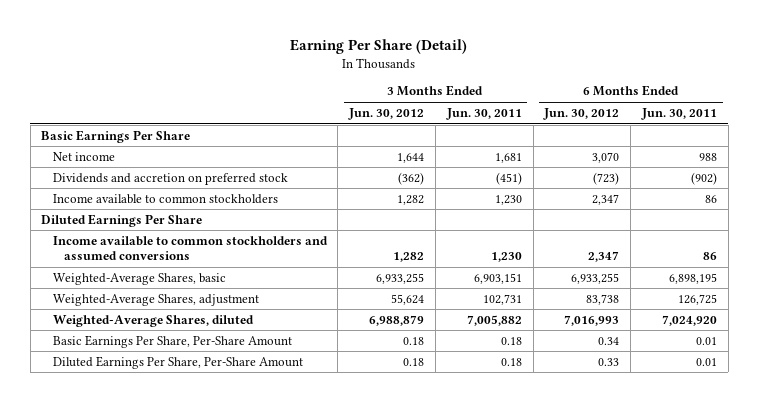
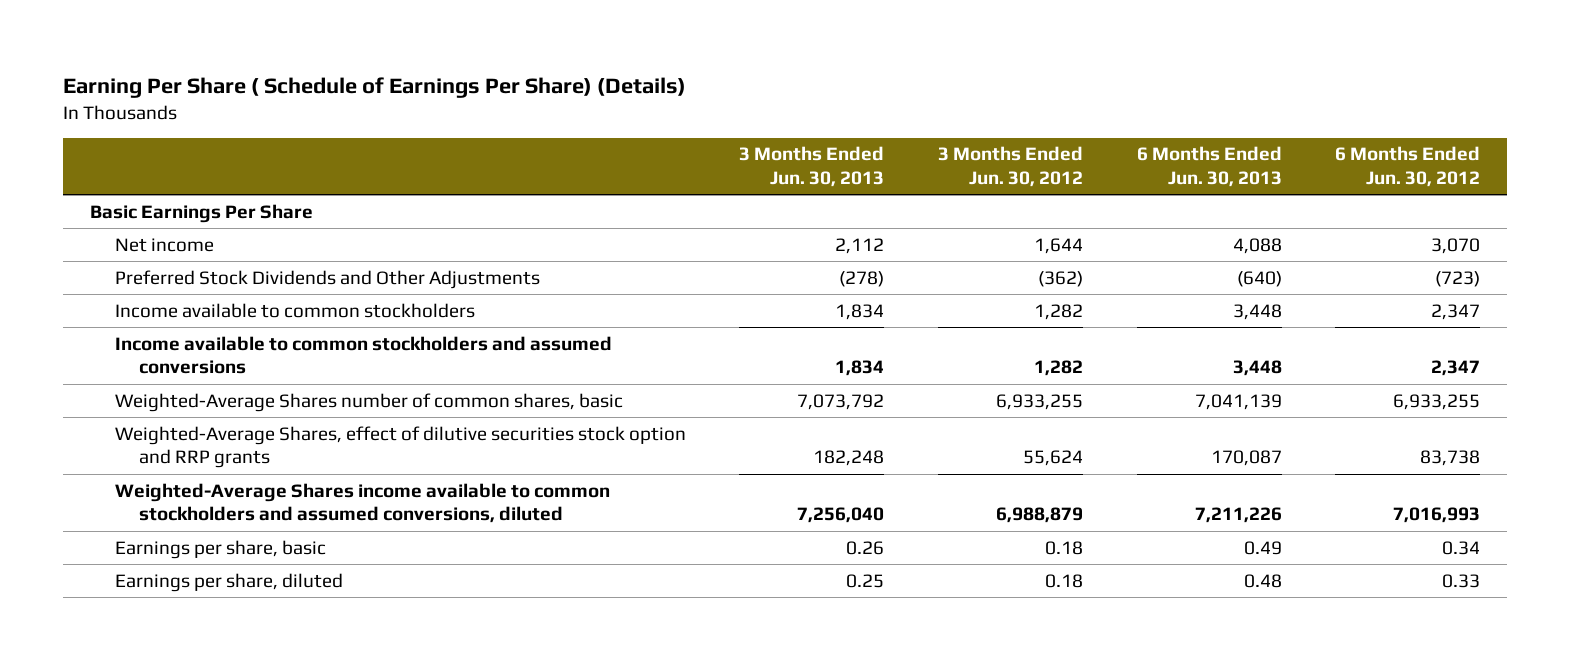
[290,39,468,55] Earning Per Share (Detail) -> [63,76,687,98] Earning Per Share ( Schedule of Earnings Per Share) (Details)
[445,107,522,120] Jun. 30, 2011 -> none
[640,107,717,120] Jun. 30, 2011 -> none
none -> [739,146,885,187] 3 Months Ended Jun. 30, 2013
none -> [1136,146,1282,187] 6 Months Ended Jun. 30, 2013
[52,172,288,185] Dividends and accretion on preferred stock -> [114,269,540,289] Preferred Stock Dividends and Other Adjustments
[41,213,203,227] Diluted Earnings Per Share -> none
[52,272,226,285] Weighted-Average Shares, basic -> [114,392,623,412] Weighted-Average Shares number of common shares, basic
[52,293,259,306] Weighted-Average Shares, adjustment -> [114,425,686,469] Weighted-Average Shares, effect of dilutive securities stock option and RRP grants
[52,314,254,327] Weighted-Average Shares, diluted -> [114,482,610,524] Weighted-Average Shares income available to common stockholders and assumed conversions, diluted
[52,334,292,348] Basic Earnings Per Share, Per-Share Amount -> [114,539,326,559] Earnings per share, basic
[52,355,303,369] Diluted Earnings Per Share, Per-Share Amount -> [114,572,343,592] Earnings per share, diluted

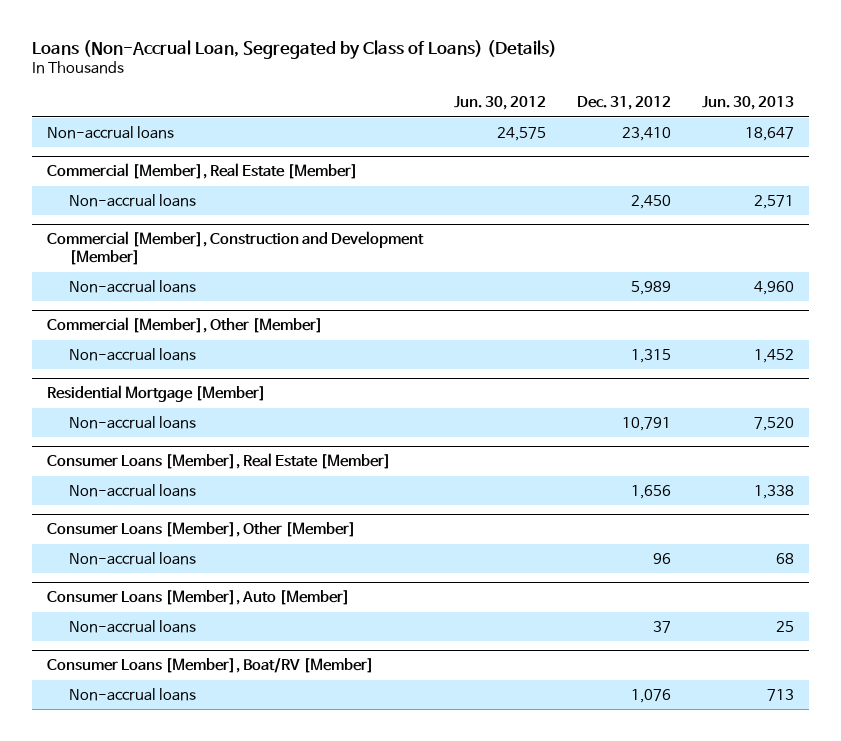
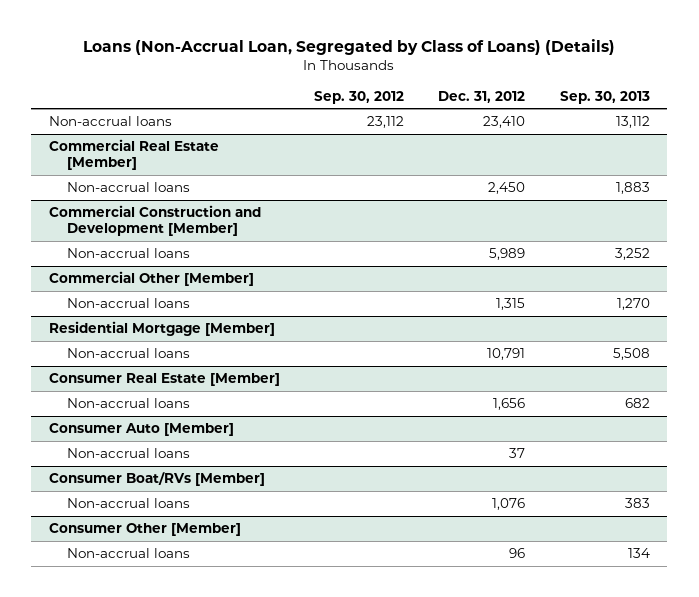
[453,96,546,111] Jun. 30, 2012 -> none
[701,96,794,111] Jun. 30, 2013 -> none
none -> [314,90,405,104] Sep. 30, 2012
none -> [559,90,650,104] Sep. 30, 2013
[47,163,359,180] Commercial [Member], Real Estate [Member] -> [48,138,219,171] Commercial Real Estate [Member]
[47,231,425,266] Commercial [Member], Construction and Development [Member] -> [48,204,261,237] Commercial Construction and Development [Member]
[47,317,324,334] Commercial [Member], Other [Member] -> [48,270,254,286] Commercial Other [Member]
[47,453,392,470] Consumer Loans [Member], Real Estate [Member] -> [48,372,280,386] Consumer Real Estate [Member]
[47,522,357,538] Consumer Loans [Member], Other [Member] -> none
[69,551,197,565] Non-accrual loans -> none
[47,590,351,606] Consumer Loans [Member], Auto [Member] -> [48,422,234,436] Consumer Auto [Member]
[47,658,375,674] Consumer Loans [Member], Boat/RV [Member] -> [48,471,265,486] Consumer Boat/RVs [Member]
none -> [48,522,241,536] Consumer Other [Member]
none -> [66,547,190,558] Non-accrual loans

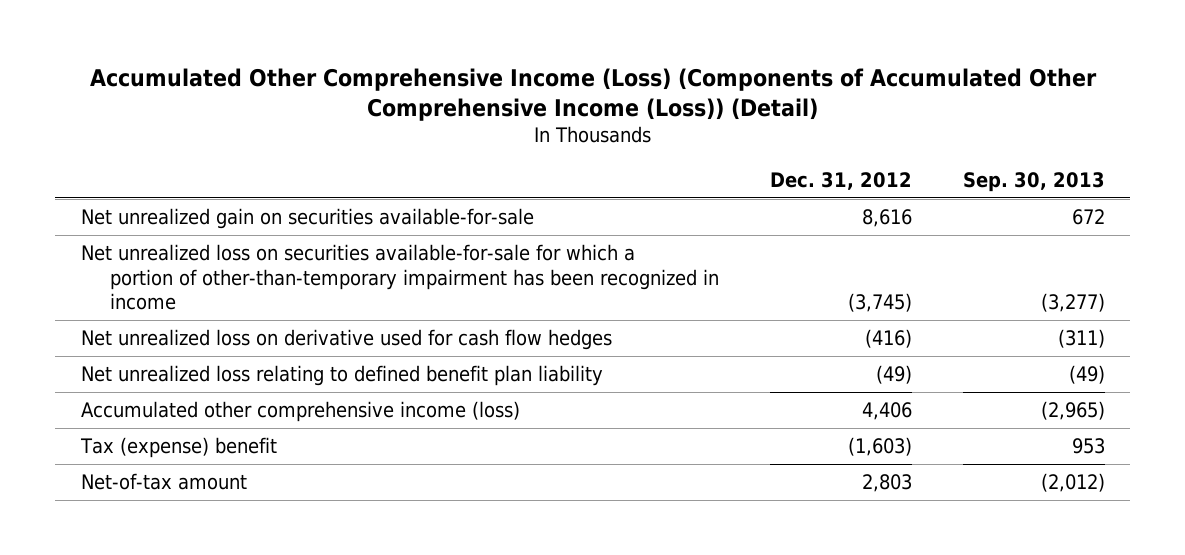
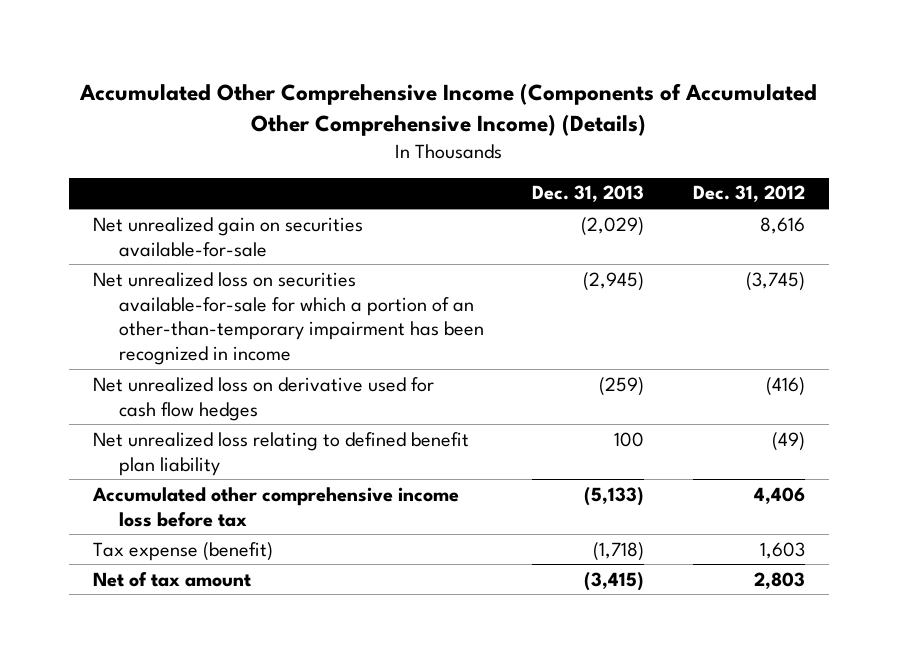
[89,67,1097,122] Accumulated Other Comprehensive Income (Loss) (Components of Accumulated Other Comprehensive Income (Loss)) (Detail) -> [78,82,817,136] Accumulated Other Comprehensive Income (Components of Accumulated Other Comprehensive Income) (Details)
[962,172,1105,193] Sep. 30, 2013 -> none
none -> [532,185,645,203] Dec. 31, 2013
[80,244,719,310] Net unrealized loss on securities available-for-sale for which a portion of other-than-temporary impairment has been recognized in income -> [92,271,485,366] Net unrealized loss on securities available-for-sale for which a portion of an other-than-temporary impairment has been recognized in income
[80,401,520,423] Accumulated other comprehensive income (loss) -> [91,486,459,527] Accumulated other comprehensive income loss before tax
[79,437,277,459] Tax (expense) benefit -> [92,541,273,561] Tax expense (benefit)
[847,437,912,457] (1,603) -> [759,541,805,559] 1,603
[80,473,247,491] Net-of-tax amount -> [92,571,251,587] Net of tax amount

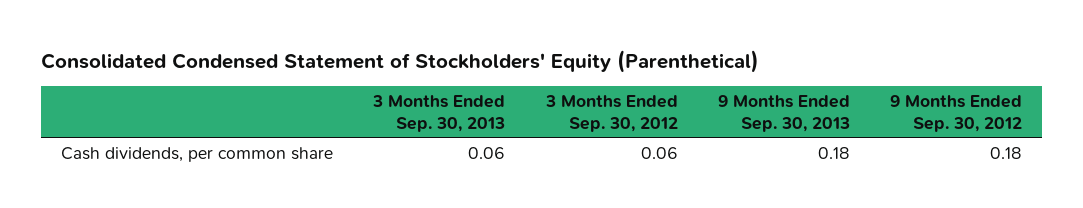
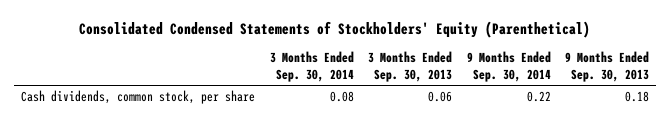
[40,50,759,74] Consolidated Condensed Statement of Stockholders' Equity (Parenthetical) -> [79,21,591,39] Consolidated Condensed Statements of Stockholders' Equity (Parenthetical)
[544,94,678,132] 3 Months Ended Sep. 30, 2012 -> none
[890,94,1023,132] 9 Months Ended Sep. 30, 2012 -> none
none -> [269,51,354,83] 3 Months Ended Sep. 30, 2014
none -> [466,51,551,83] 9 Months Ended Sep. 30, 2014
[60,146,333,162] Cash dividends, per common share -> [21,90,256,105] Cash dividends, common stock, per share

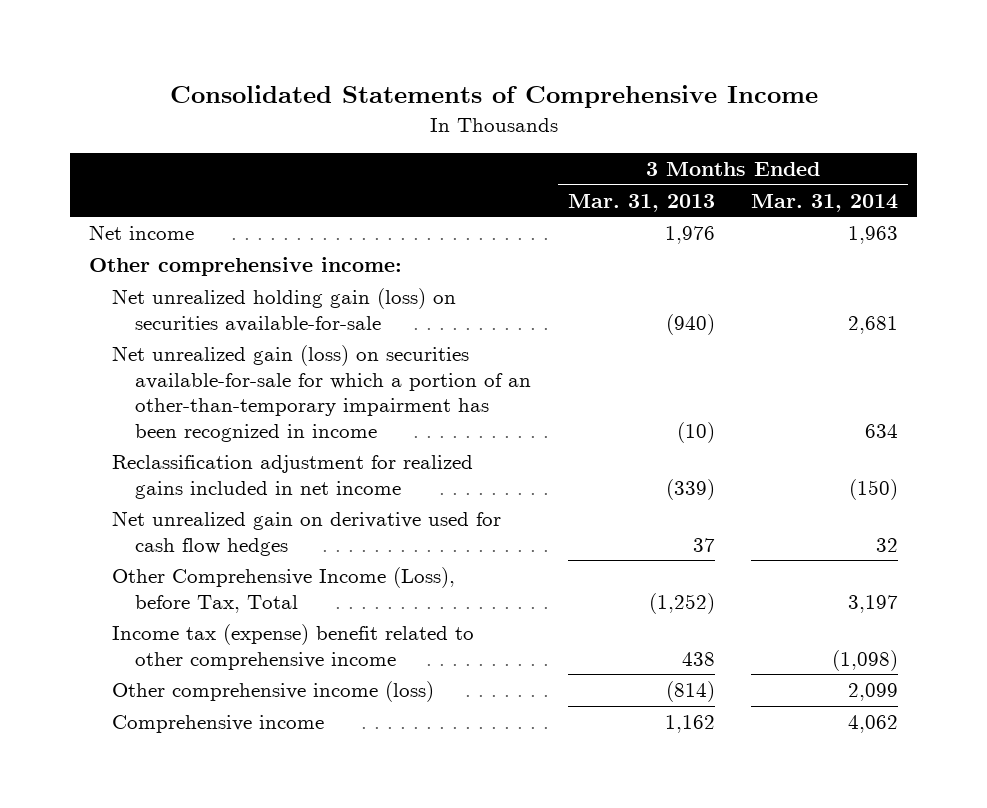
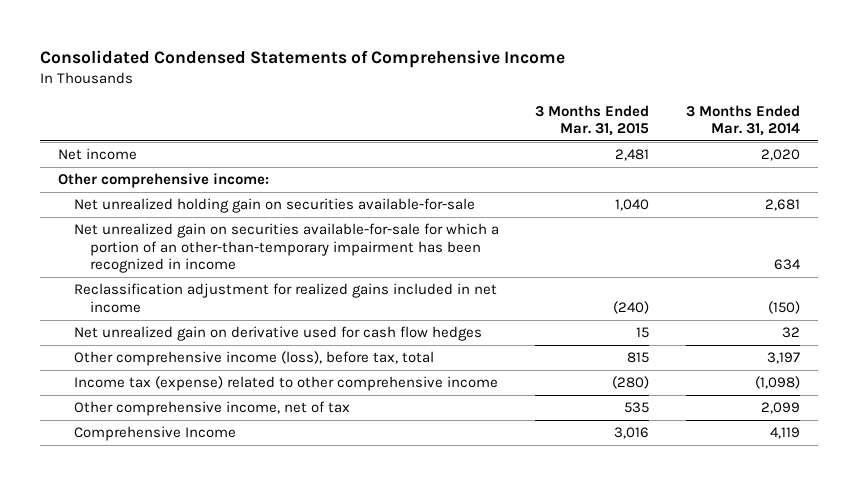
[169,85,818,109] Consolidated Statements of Comprehensive Income -> [39,50,565,69] Consolidated Condensed Statements of Comprehensive Income
[567,193,715,212] Mar. 31, 2013 -> none
none -> [535,104,650,137] 3 Months Ended Mar. 31, 2015
[848,226,899,245] 1,963 -> [760,149,800,162] 2,020
[111,288,456,332] Net unrealized holding gain (loss) on securities available-for-sale -> [73,198,475,214] Net unrealized holding gain on securities available-for-sale
[111,345,531,442] Net unrealized gain (loss) on securities available-for-sale for which a portion of an other-than-temporary impairment has been recognized in income -> [73,223,499,274] Net unrealized gain on securities available-for-sale for which a portion of an other-than-temporary impairment has been recognized in income
[111,567,455,613] Other Comprehensive Income (Loss), before Tax, Total -> [73,351,434,367] Other comprehensive income (loss), before tax, total
[111,624,474,670] Income tax (expense) benefit related to other comprehensive income -> [73,376,498,392] Income tax (expense) related to other comprehensive income
[111,681,434,703] Other comprehensive income (loss) -> [73,401,350,417] Other comprehensive income, net of tax
[111,715,324,734] Comprehensive income -> [73,426,236,442] Comprehensive Income
[848,715,899,734] 4,062 -> [769,427,800,440] 4,119

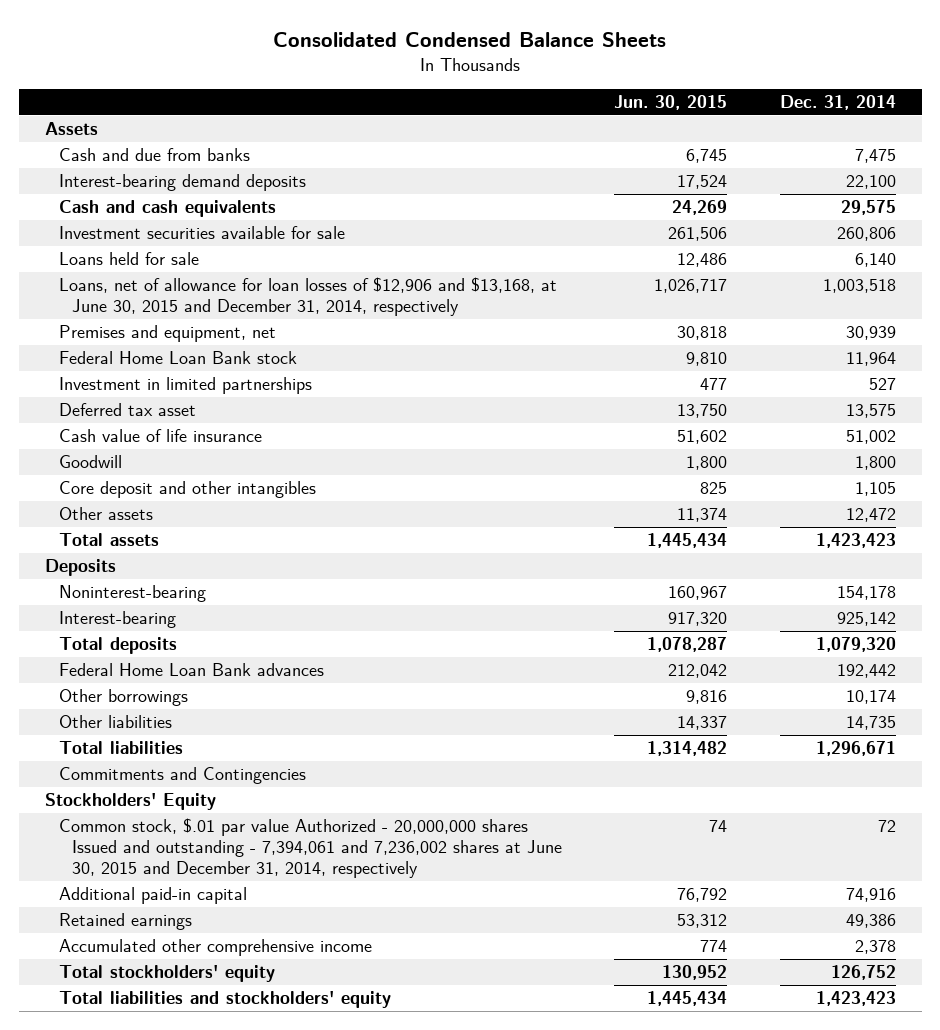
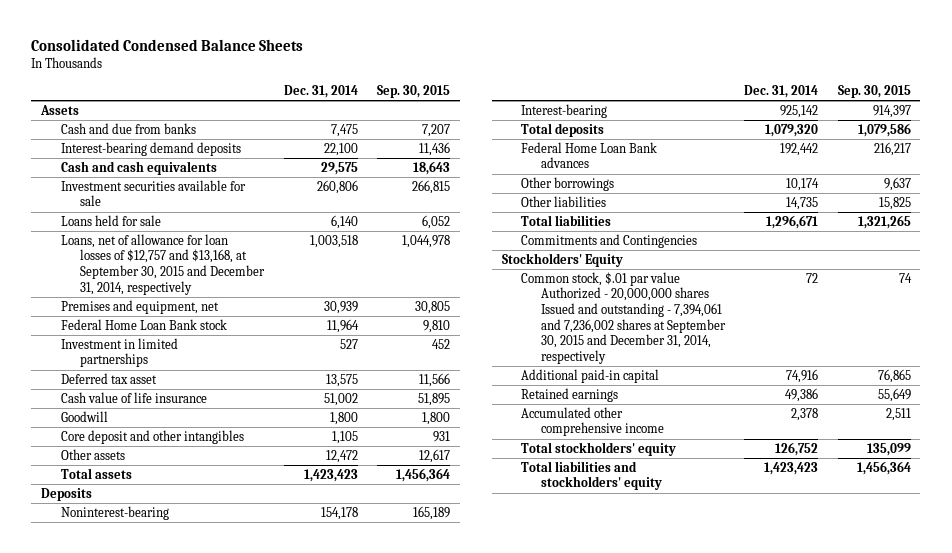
[614,95,728,111] Jun. 30, 2015 -> none
none -> [377,85,451,99] Sep. 30, 2015
[58,277,557,317] Loans, net of allowance for loan losses of $12,906 and $13,168, at June 30, 2015 and December 31, 2014, respectively -> [60,233,266,295] Loans, net of allowance for loan losses of $12,757 and $13,168, at September 30, 2015 and December 31, 2014, respectively
[58,818,563,879] Common stock, $.01 par value Authorized - 20,000,000 shares Issued and outstanding - 7,394,061 and 7,236,002 shares at June 30, 2015 and December 31, 2014, respectively -> [521,271,726,364] Common stock, $.01 par value Authorized - 20,000,000 shares Issued and outstanding - 7,394,061 and 7,236,002 shares at September 30, 2015 and December 31, 2014, respectively

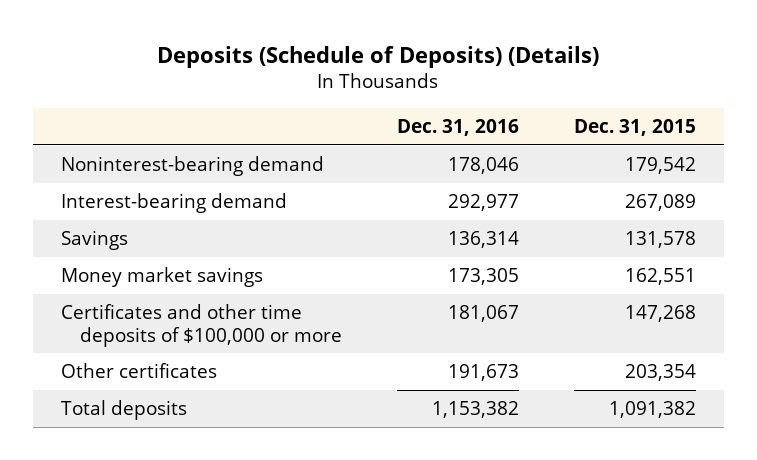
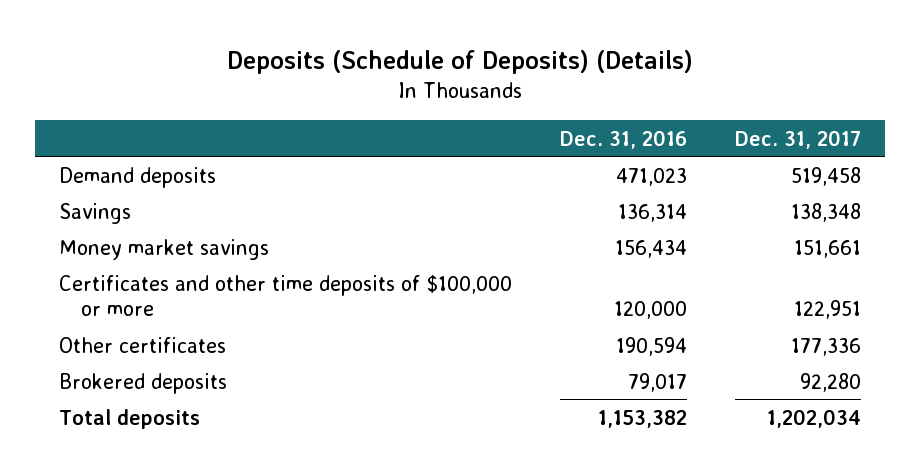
[574,118,697,136] Dec. 31, 2015 -> none
none -> [735,129,862,149] Dec. 31, 2017
[60,156,324,177] Noninterest-bearing demand -> none
[60,193,287,214] Interest-bearing demand -> none
none -> [59,166,217,188] Demand deposits
[448,268,520,286] 173,305 -> [615,239,688,258] 156,434
[448,305,520,323] 181,067 -> [614,300,688,319] 120,000
[448,364,520,382] 191,673 -> [616,336,688,356] 190,594
none -> [59,372,228,394] Brokered deposits

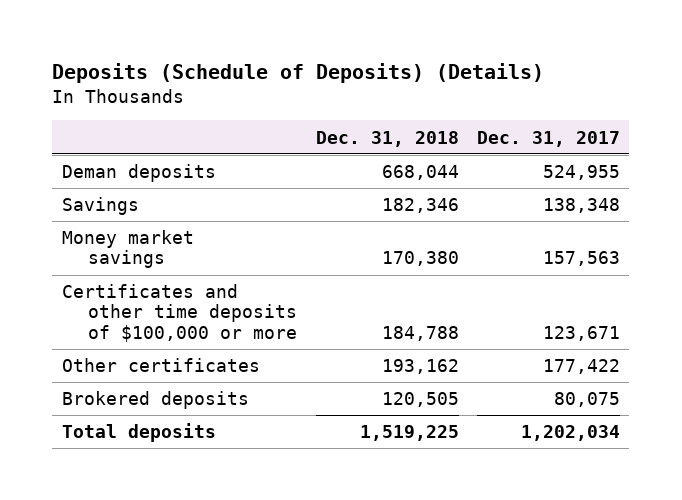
[560,129,688,149] Dec. 31, 2016 -> none
none -> [315,130,459,147] Dec. 31, 2018
[59,166,217,188] Demand deposits -> none
none -> [61,164,216,183] Deman deposits
[794,239,862,258] 151,661 -> [543,251,621,267] 157,563
[794,299,862,319] 122,951 -> [543,325,621,341] 123,671
[791,337,862,356] 177,336 -> [543,359,621,375] 177,422
[800,372,862,392] 92,280 -> [554,392,621,408] 80,075

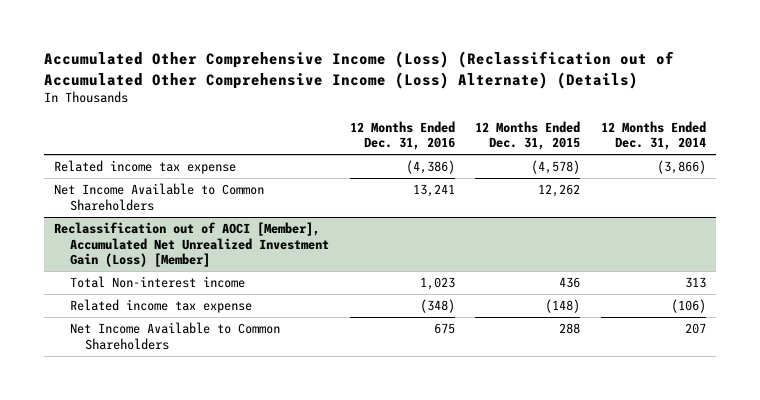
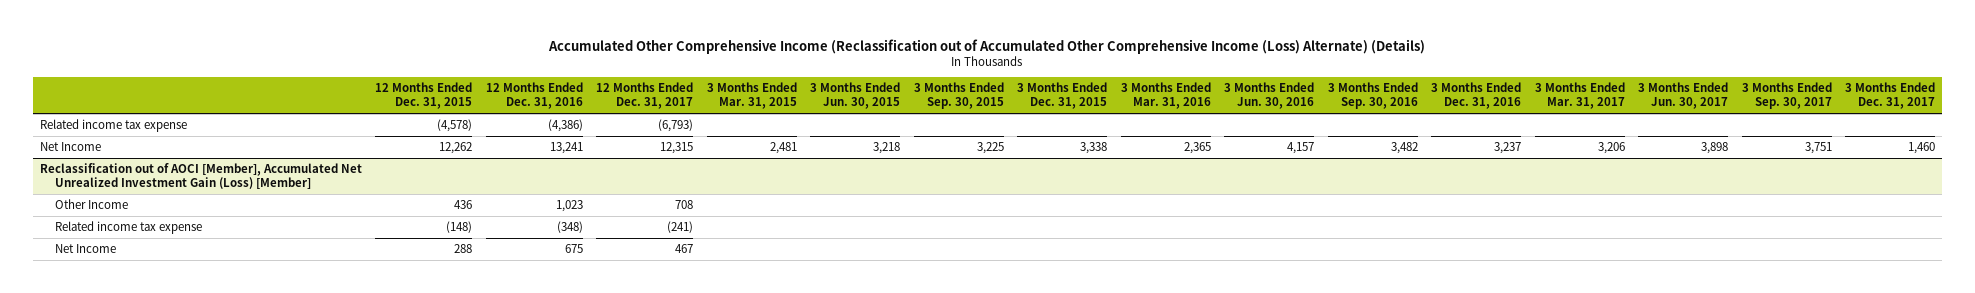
[43,51,674,89] Accumulated Other Comprehensive Income (Loss) (Reclassification out of Accumulated Other Comprehensive Income (Loss) Alternate) (Details) -> [548,38,1426,54] Accumulated Other Comprehensive Income (Reclassification out of Accumulated Other Comprehensive Income (Loss) Alternate) (Details)
[601,120,707,151] 12 Months Ended Dec. 31, 2014 -> none
none -> [596,82,694,110] 12 Months Ended Dec. 31, 2017
none -> [706,82,797,110] 3 Months Ended Mar. 31, 2015
none -> [810,82,901,110] 3 Months Ended Jun. 30, 2015
none -> [913,82,1004,110] 3 Months Ended Sep. 30, 2015
none -> [1017,82,1108,110] 3 Months Ended Dec. 31, 2015
none -> [1120,82,1211,110] 3 Months Ended Mar. 31, 2016
none -> [1224,82,1315,110] 3 Months Ended Jun. 30, 2016
none -> [1327,82,1418,110] 3 Months Ended Sep. 30, 2016
none -> [1431,82,1522,110] 3 Months Ended Dec. 31, 2016
none -> [1534,82,1625,110] 3 Months Ended Mar. 31, 2017
none -> [1638,82,1729,110] 3 Months Ended Jun. 30, 2017
none -> [1741,82,1832,110] 3 Months Ended Sep. 30, 2017
none -> [1845,82,1936,110] 3 Months Ended Dec. 31, 2017
[54,183,265,211] Net Income Available to Common Shareholders -> [39,141,101,151] Net Income
[69,276,245,289] Total Non-interest income -> [55,198,129,209] Other Income
[69,322,280,350] Net Income Available to Common Shareholders -> [55,243,117,253] Net Income

